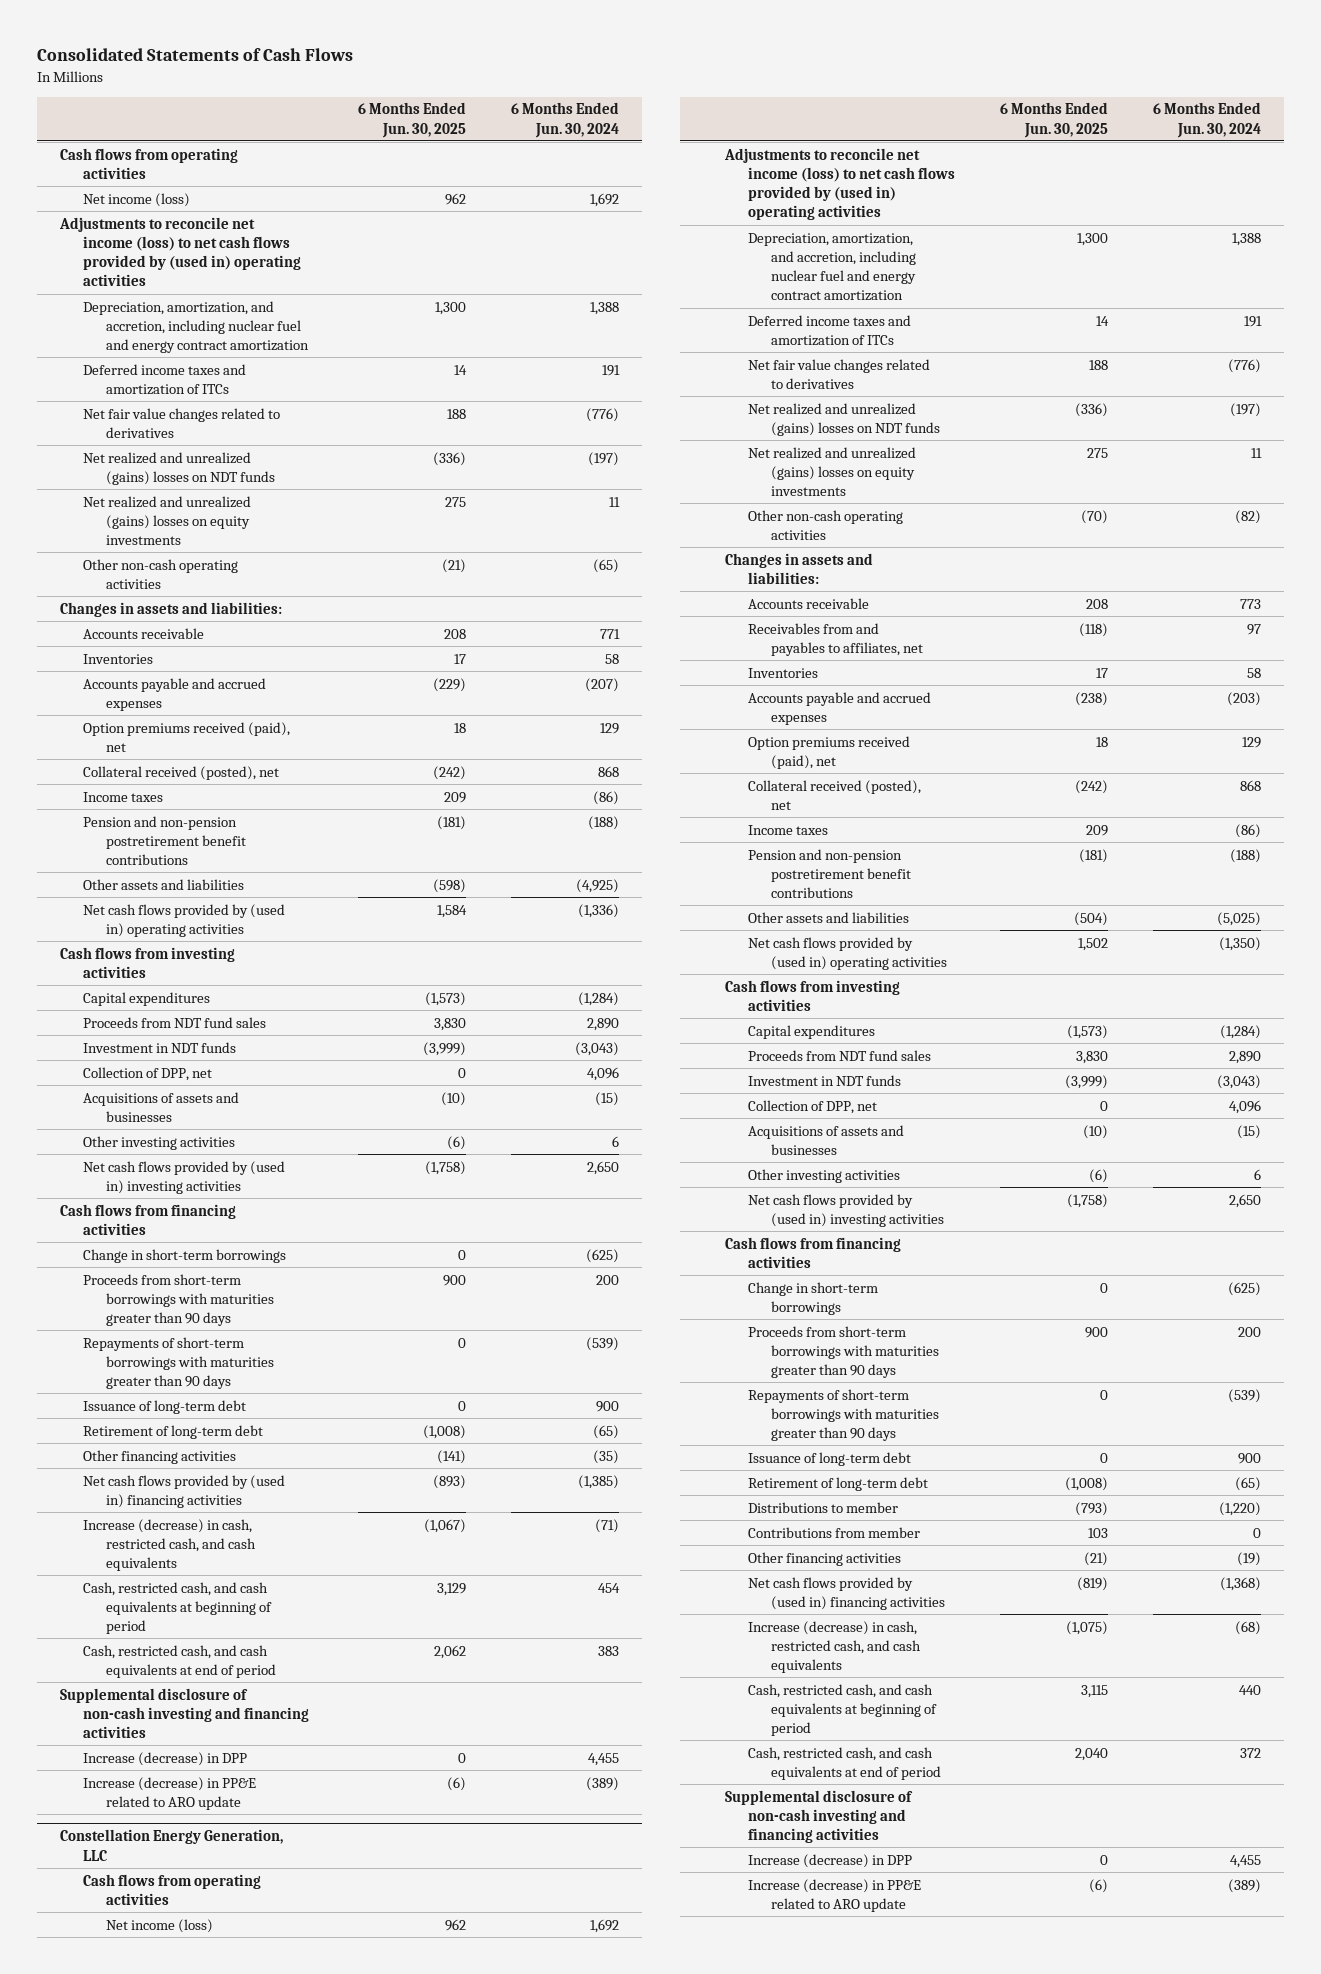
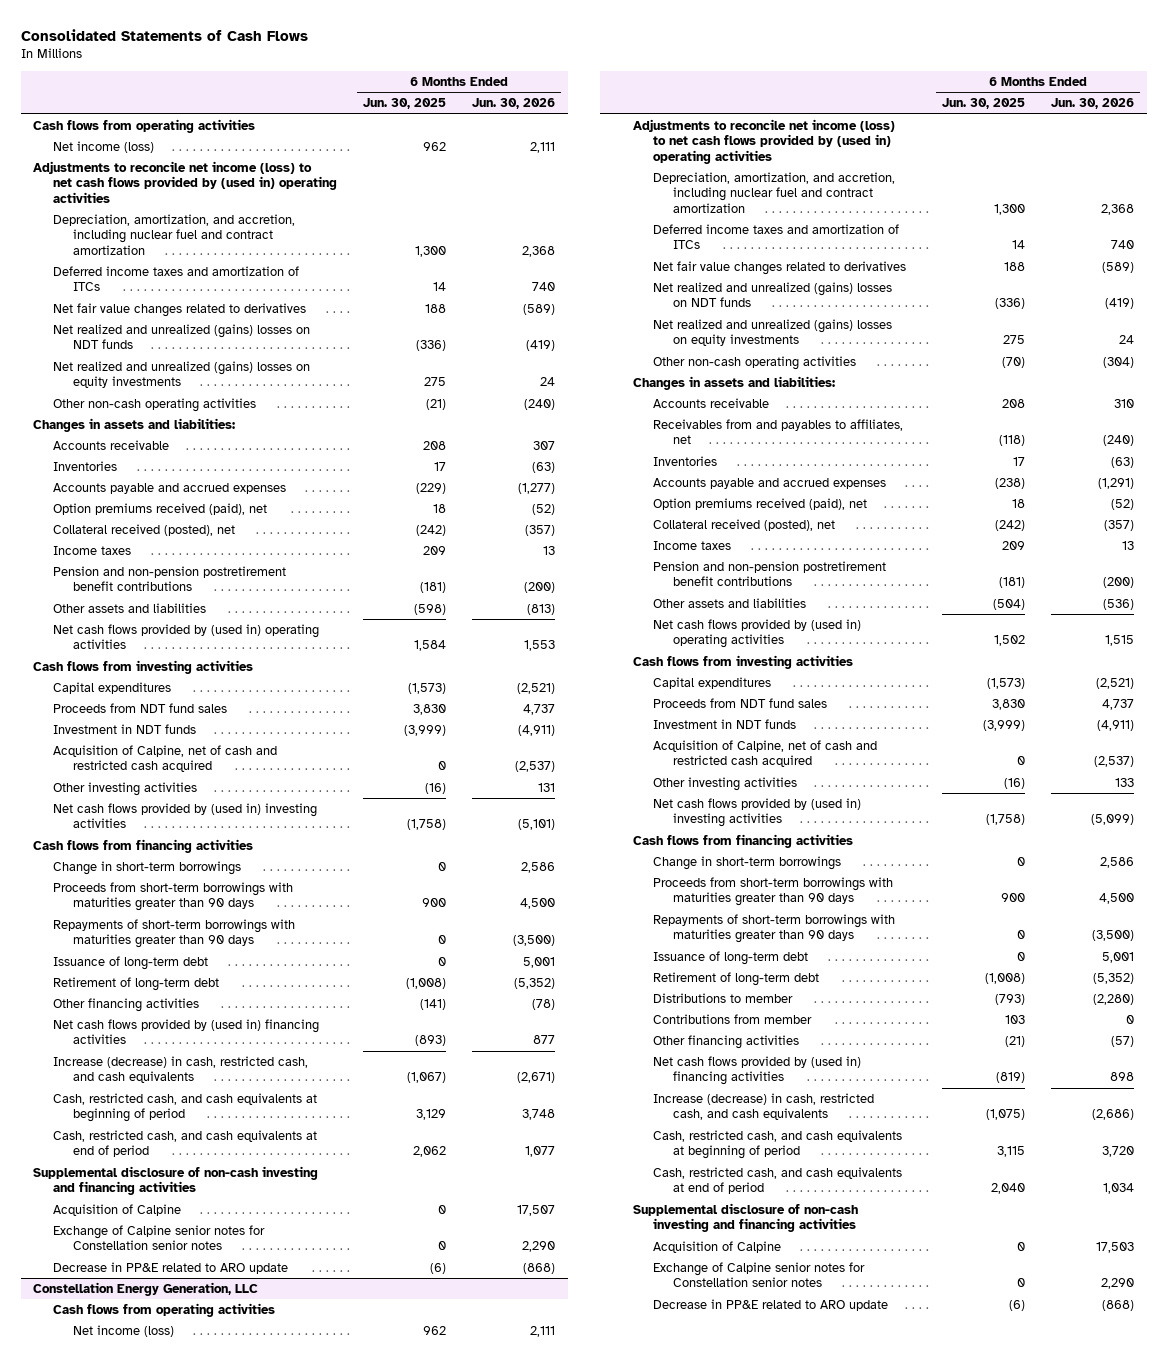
[511,102,620,138] 6 Months Ended Jun. 30, 2024 -> none
none -> [471,98,555,110] Jun. 30, 2026
[83,300,310,354] Depreciation, amortization, and accretion, including nuclear fuel and energy contract amortization -> [53,214,296,255] Depreciation, amortization, and accretion, including nuclear fuel and contract amortization
[83,1066,213,1081] Collection of DPP, net -> none
[83,1091,240,1122] Acquisitions of assets and businesses -> [53,745,278,773] Acquisition of Calpine, net of cash and restricted cash acquired
[441,1091,467,1106] (10) -> [438,761,447,771] 0
[447,1135,467,1150] (6) -> [425,783,447,795] (16)
[83,1751,248,1766] Increase (decrease) in DPP -> none
none -> [53,1204,182,1217] Acquisition of Calpine
none -> [53,1225,266,1251] Exchange of Calpine senior notes for Constellation senior notes
[83,1776,257,1810] Increase (decrease) in PP&E related to ARO update -> [53,1262,289,1275] Decrease in PP&E related to ARO update
[748,232,917,302] Depreciation, amortization, and accretion, including nuclear fuel and energy contract amortization -> [652,172,895,213] Depreciation, amortization, and accretion, including nuclear fuel and contract amortization
[748,1099,878,1114] Collection of DPP, net -> none
[748,1124,905,1155] Acquisitions of assets and businesses -> [652,740,877,768] Acquisition of Calpine, net of cash and restricted cash acquired
[1083,1124,1109,1139] (10) -> [1017,756,1026,766] 0
[1089,1168,1109,1183] (6) -> [1004,778,1026,790] (16)
[748,1853,913,1868] Increase (decrease) in DPP -> none
none -> [652,1241,781,1254] Acquisition of Calpine
none -> [652,1262,865,1288] Exchange of Calpine senior notes for Constellation senior notes
[748,1878,922,1912] Increase (decrease) in PP&E related to ARO update -> [652,1299,888,1312] Decrease in PP&E related to ARO update

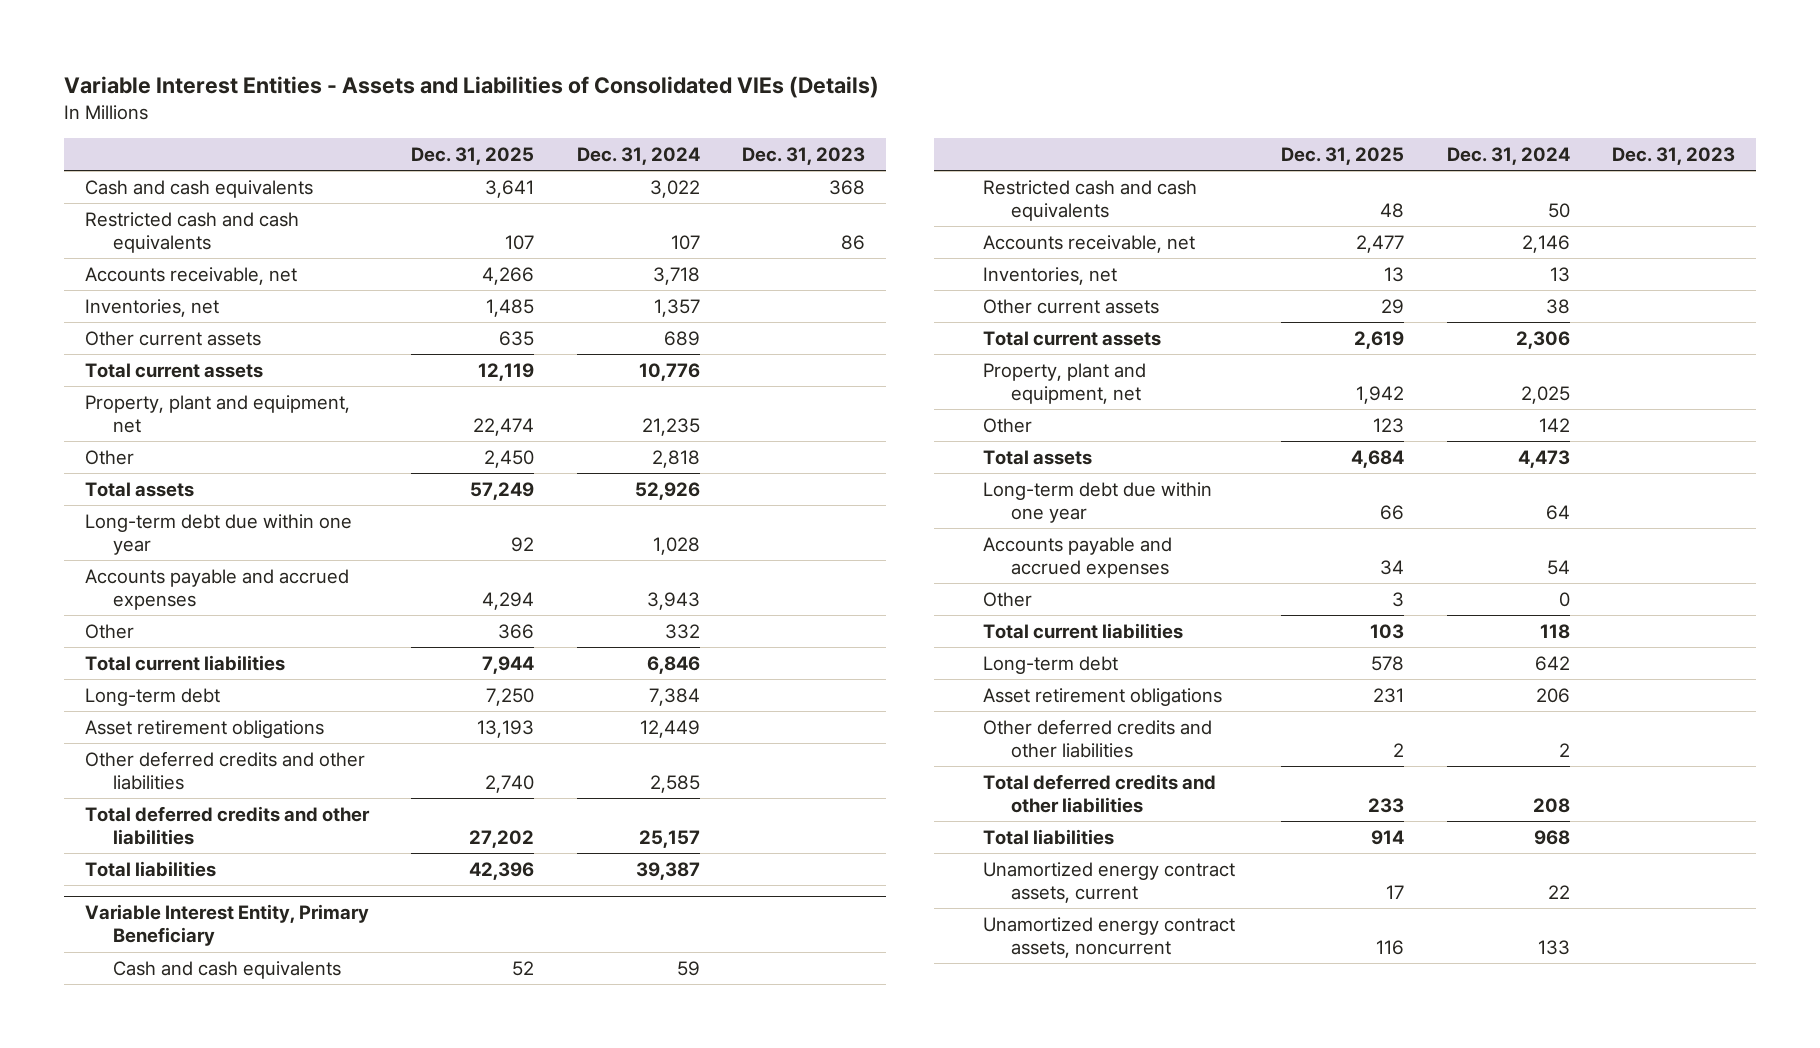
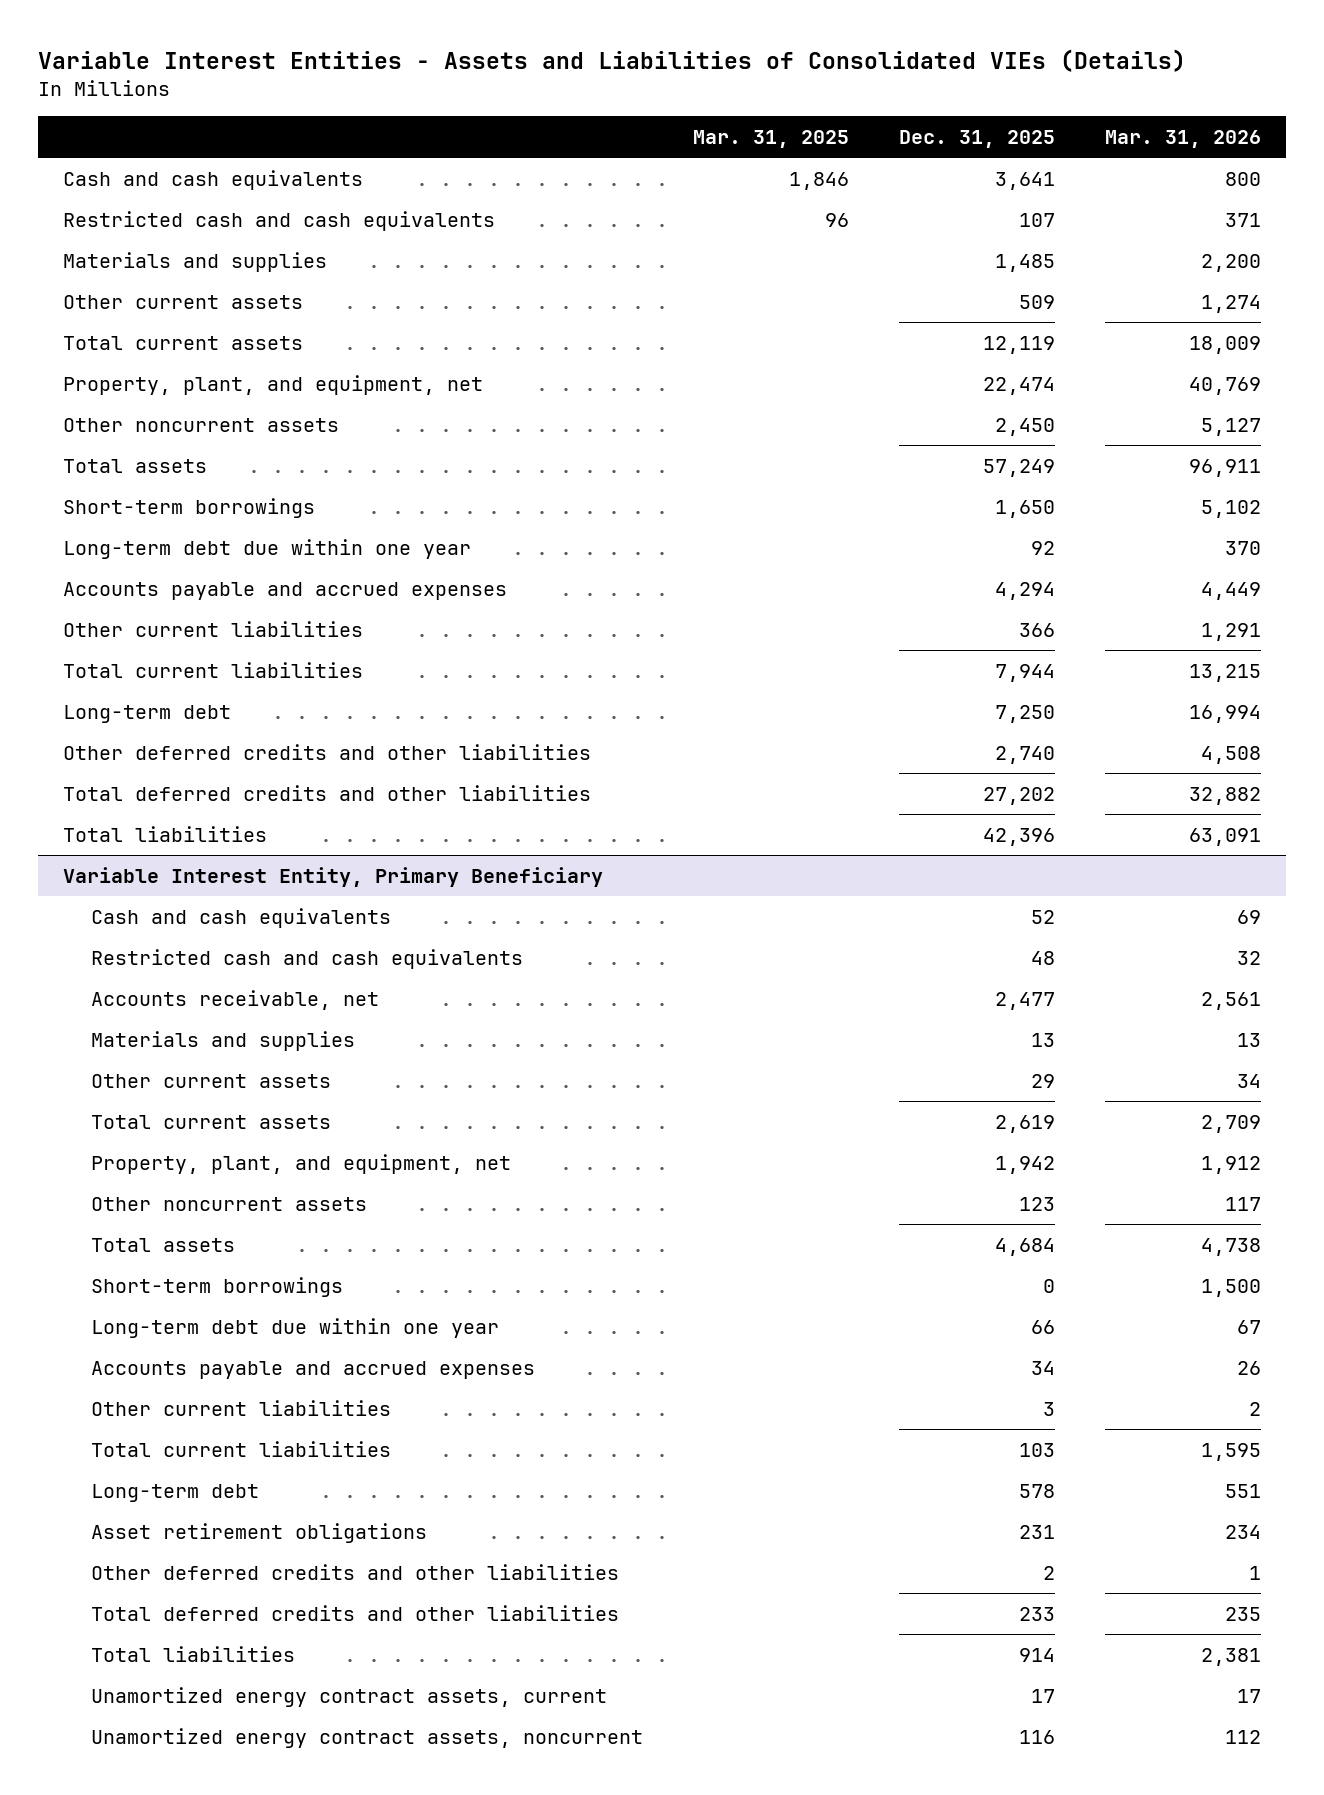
[576,146,700,165] Dec. 31, 2024 -> none
[741,146,865,165] Dec. 31, 2023 -> none
none -> [693,129,850,148] Mar. 31, 2025
none -> [1105,129,1262,148] Mar. 31, 2026
[84,266,297,285] Accounts receivable, net -> none
[84,298,219,317] Inventories, net -> [62,251,327,272] Materials and supplies
[499,330,535,346] 635 -> [1019,294,1056,309] 509
[84,394,350,433] Property, plant and equipment, net -> [62,374,483,395] Property, plant, and equipment, net
[84,449,134,465] Other -> [62,417,339,432] Other noncurrent assets
none -> [62,497,315,518] Short-term borrowings
[84,623,134,639] Other -> [62,620,363,637] Other current liabilities
[84,719,324,738] Asset retirement obligations -> none
[983,266,1118,285] Inventories, net -> [91,1030,356,1051] Materials and supplies
[983,362,1147,404] Property, plant and equipment, net -> [91,1153,512,1174] Property, plant, and equipment, net
[983,417,1033,433] Other -> [91,1196,368,1211] Other noncurrent assets
none -> [91,1276,344,1297] Short-term borrowings
[983,591,1033,607] Other -> [91,1399,392,1416] Other current liabilities

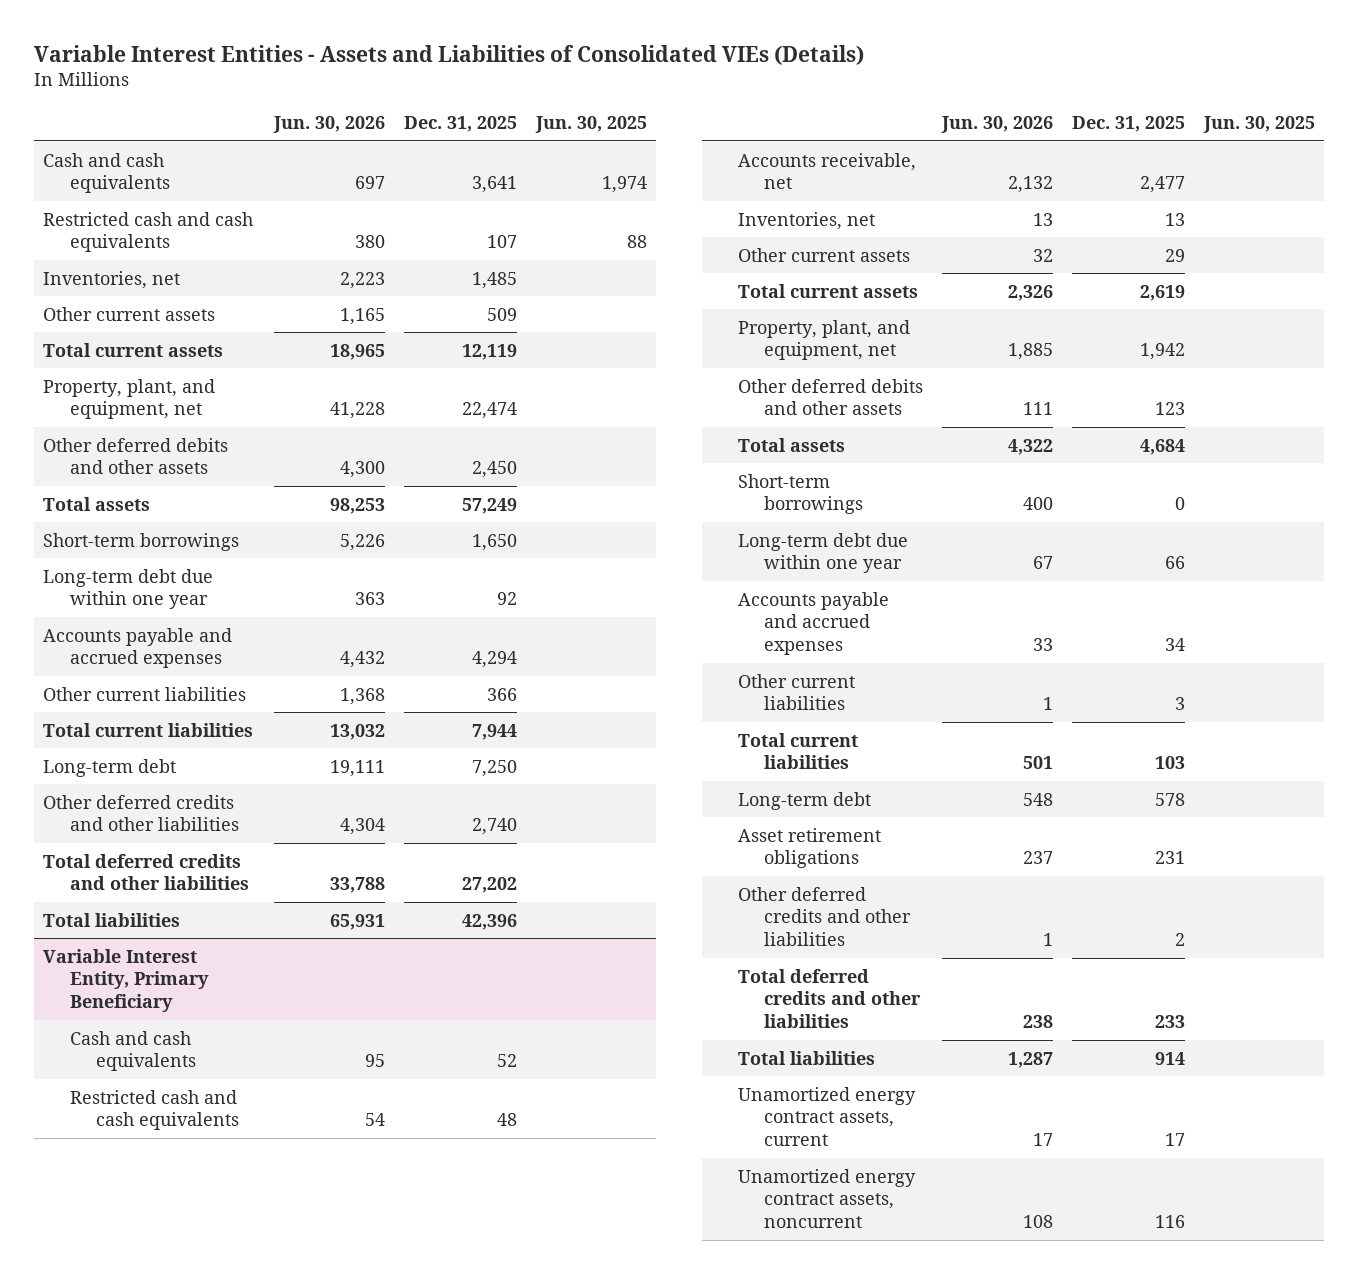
[693,129,850,148] Mar. 31, 2025 -> none
[1105,129,1262,148] Mar. 31, 2026 -> none
none -> [272,115,385,133] Jun. 30, 2026
none -> [534,115,647,133] Jun. 30, 2025
[62,251,327,272] Materials and supplies -> [43,270,181,289] Inventories, net
[62,417,339,432] Other noncurrent assets -> [43,437,229,475] Other deferred debits and other assets
[91,1030,356,1051] Materials and supplies -> [737,211,875,230] Inventories, net
[91,1196,368,1211] Other noncurrent assets -> [737,378,923,416] Other deferred debits and other assets

